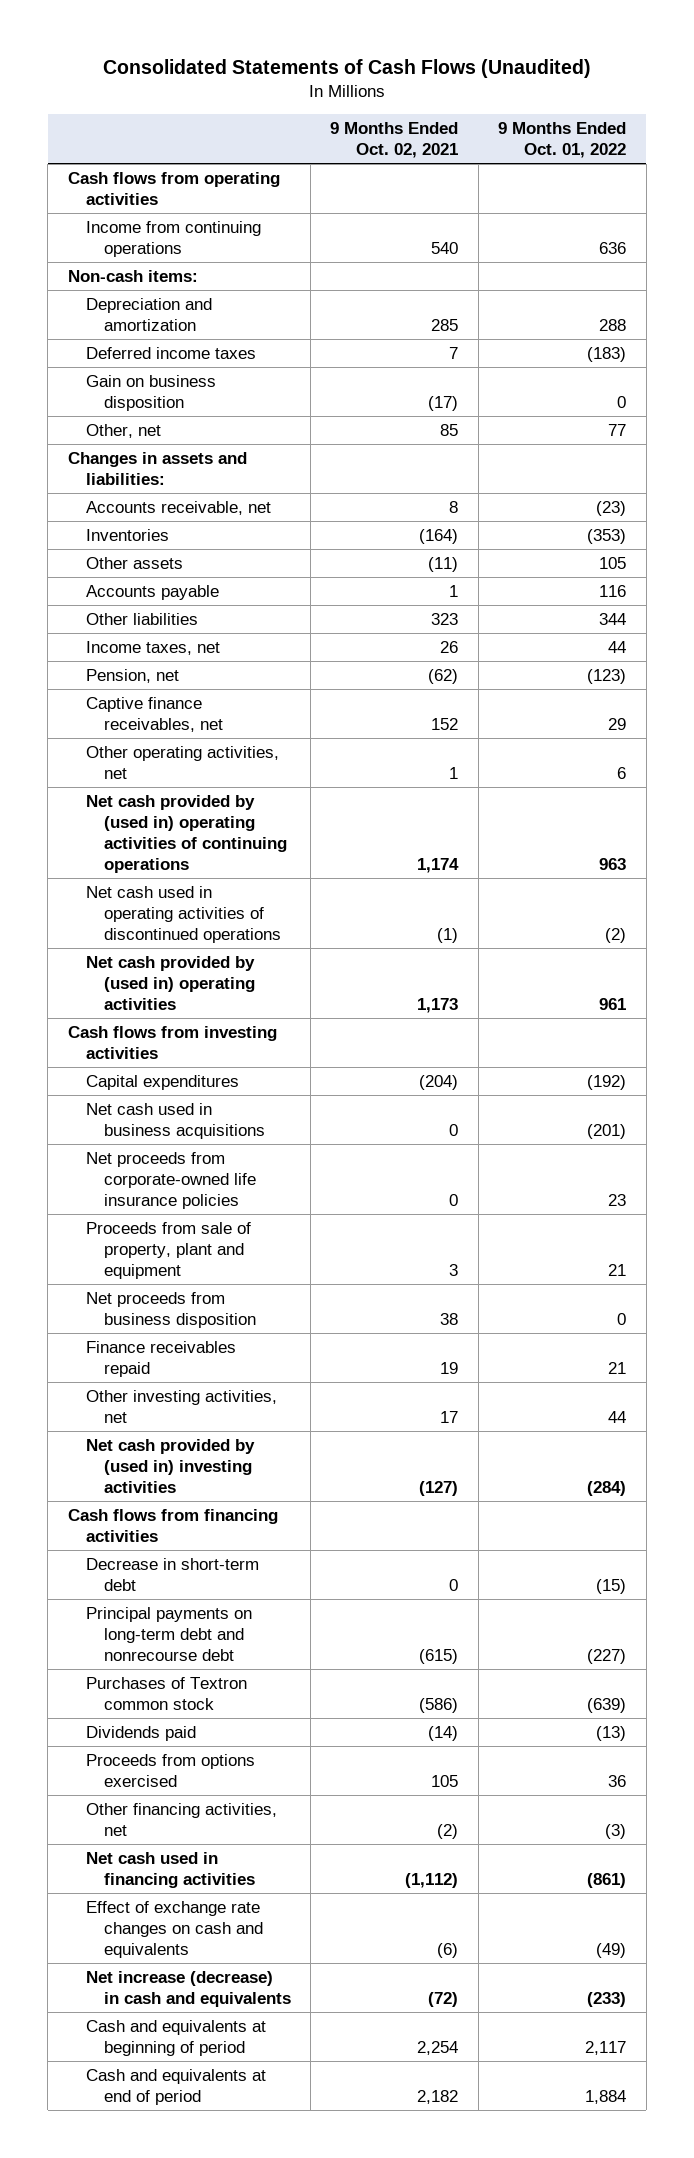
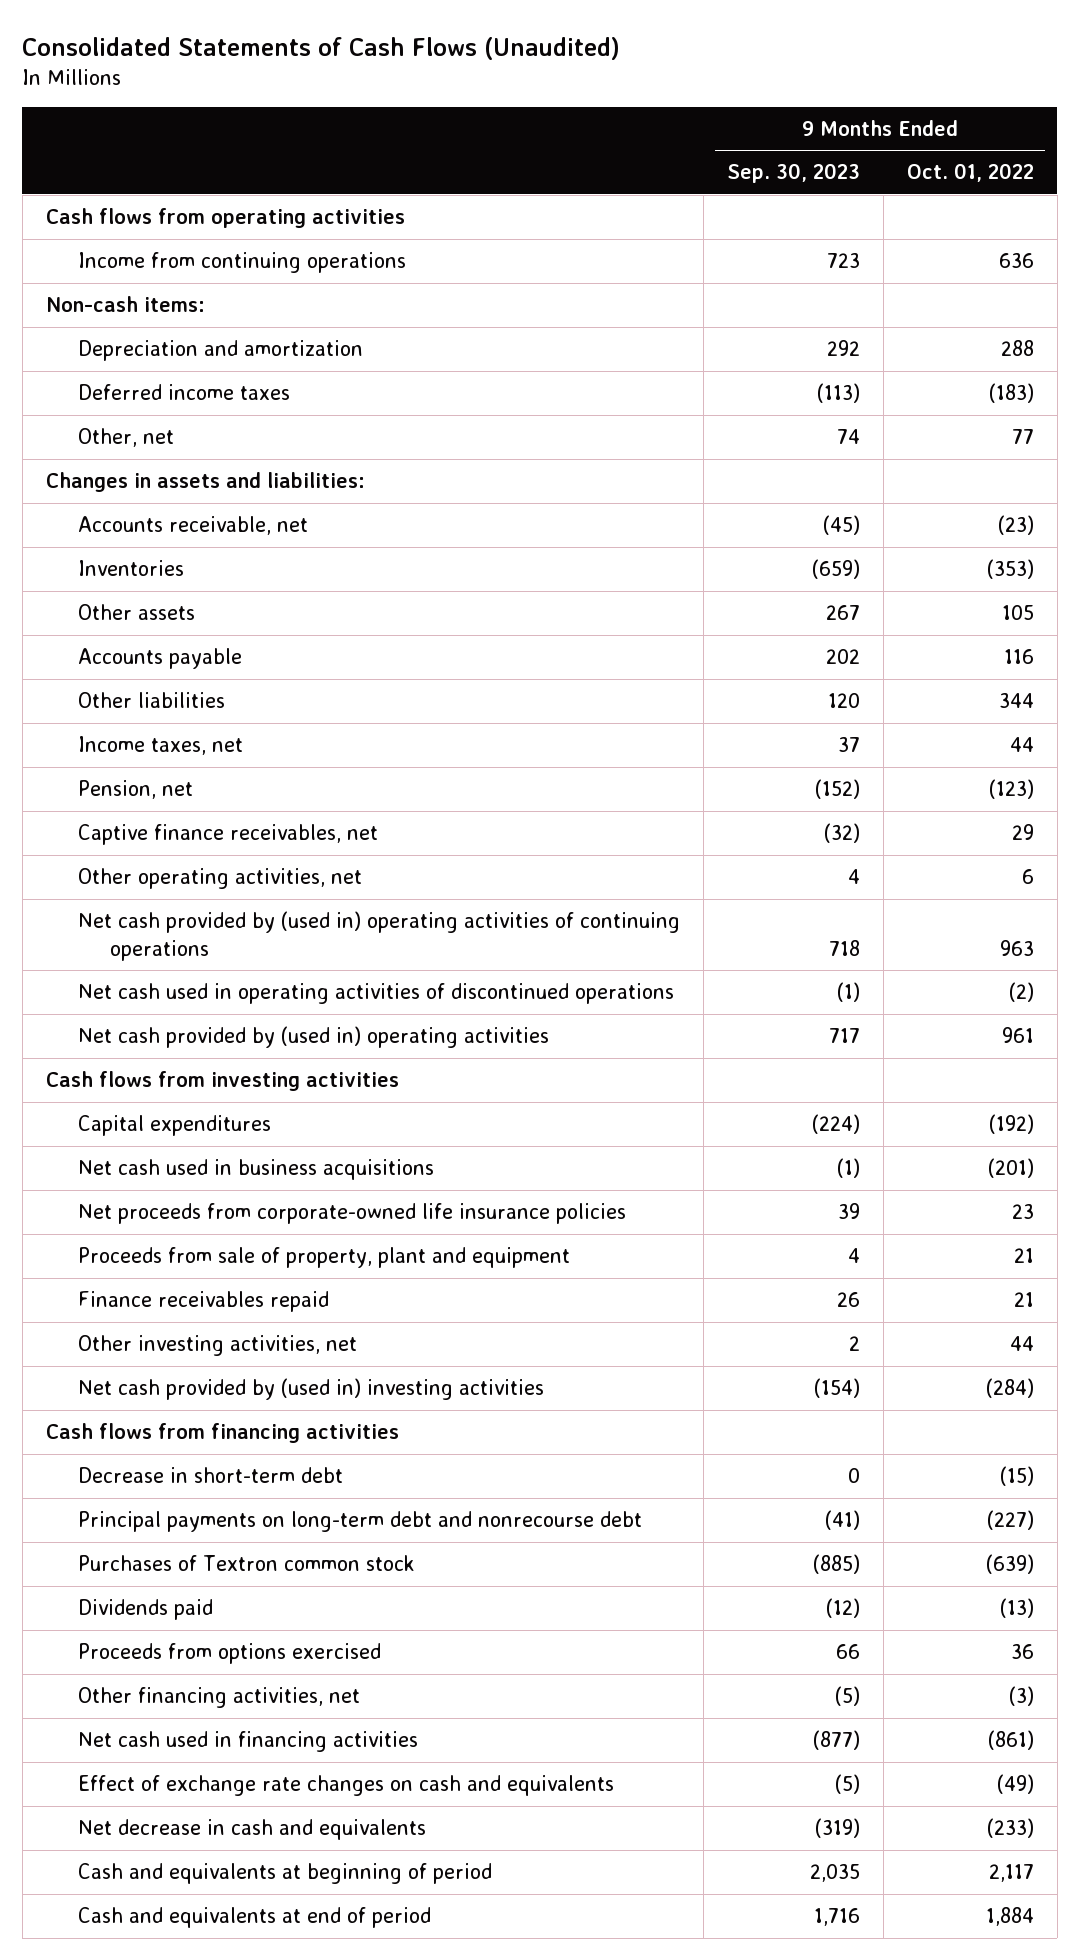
[330,122,459,159] 9 Months Ended Oct. 02, 2021 -> none
none -> [726,163,860,184] Sep. 30, 2023
[85,374,216,411] Gain on business disposition -> none
[85,1291,256,1328] Net proceeds from business disposition -> none
[85,1970,291,2007] Net increase (decrease) in cash and equivalents -> [77,1819,426,1841] Net decrease in cash and equivalents

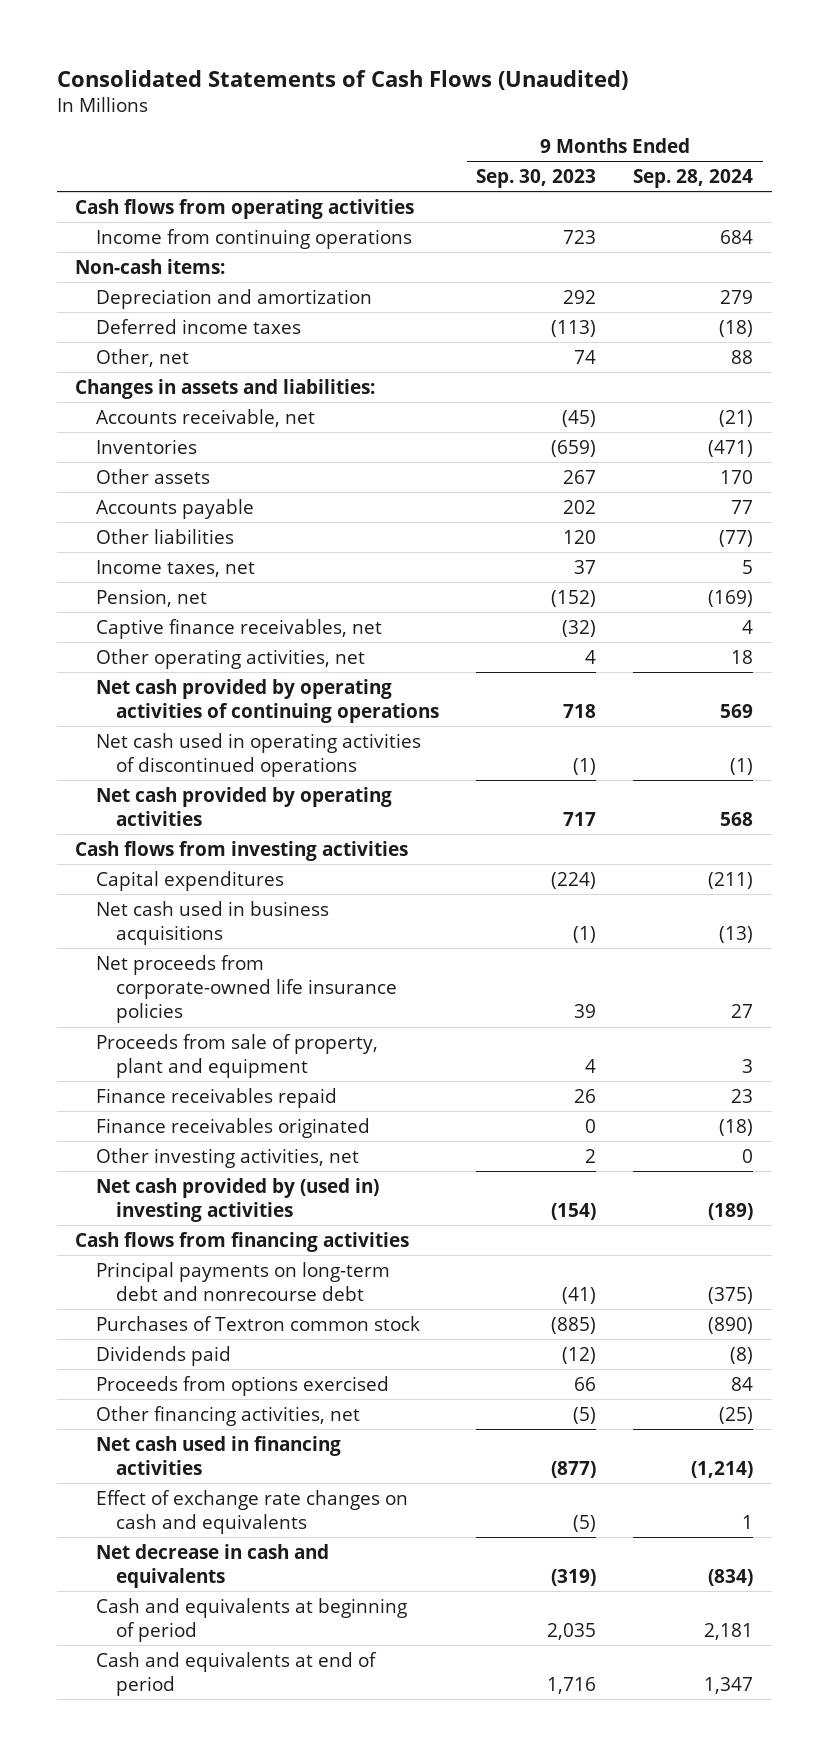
[906,163,1034,183] Oct. 01, 2022 -> none
none -> [633,169,754,189] Sep. 28, 2024
[77,911,680,961] Net cash provided by (used in) operating activities of continuing operations -> [95,678,440,724] Net cash provided by operating activities of continuing operations
[77,1026,549,1049] Net cash provided by (used in) operating activities -> [95,786,392,827] Net cash provided by operating activities
none -> [95,1117,370,1138] Finance receivables originated
[77,1467,343,1484] Decrease in short-term debt -> none

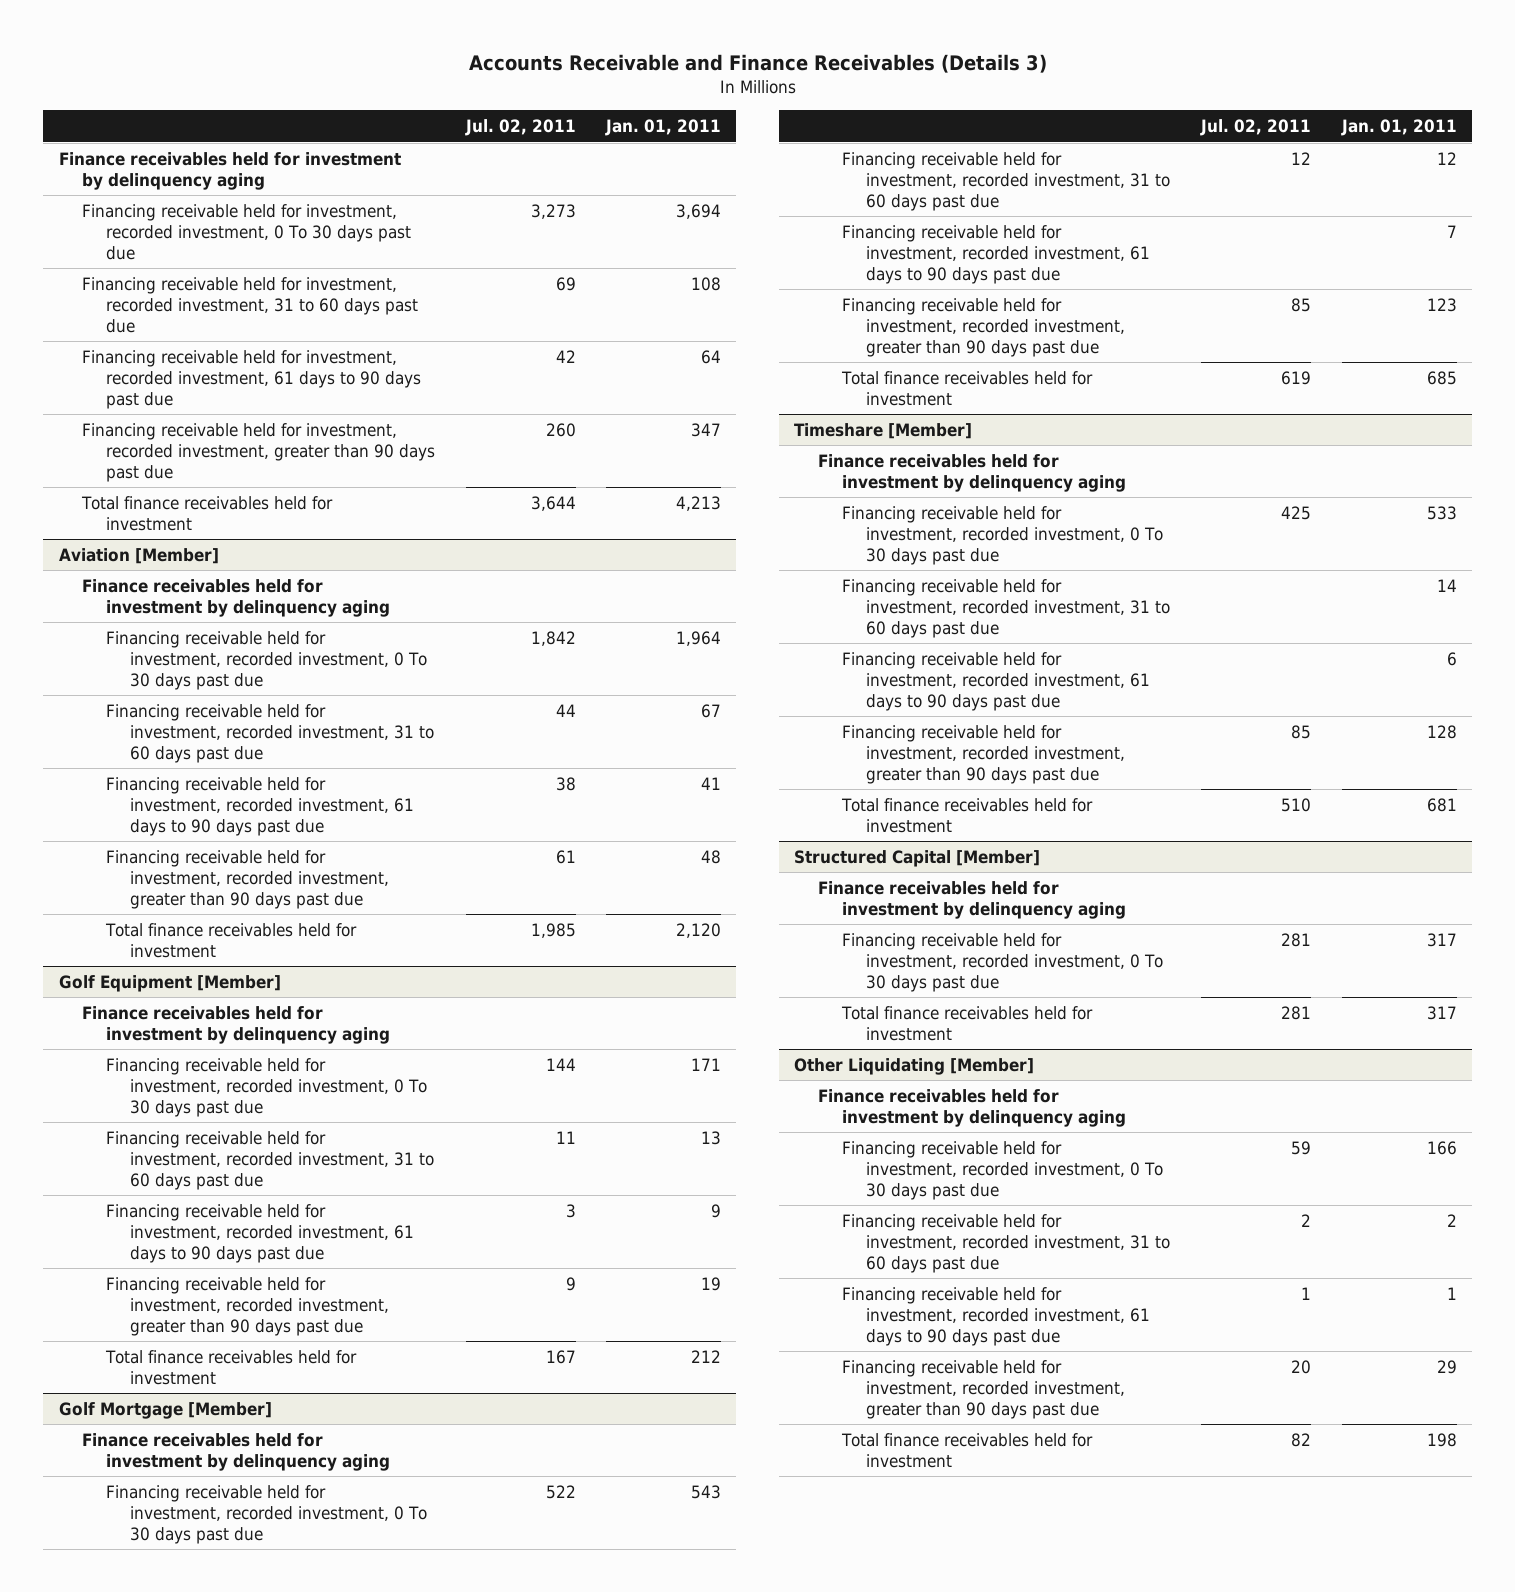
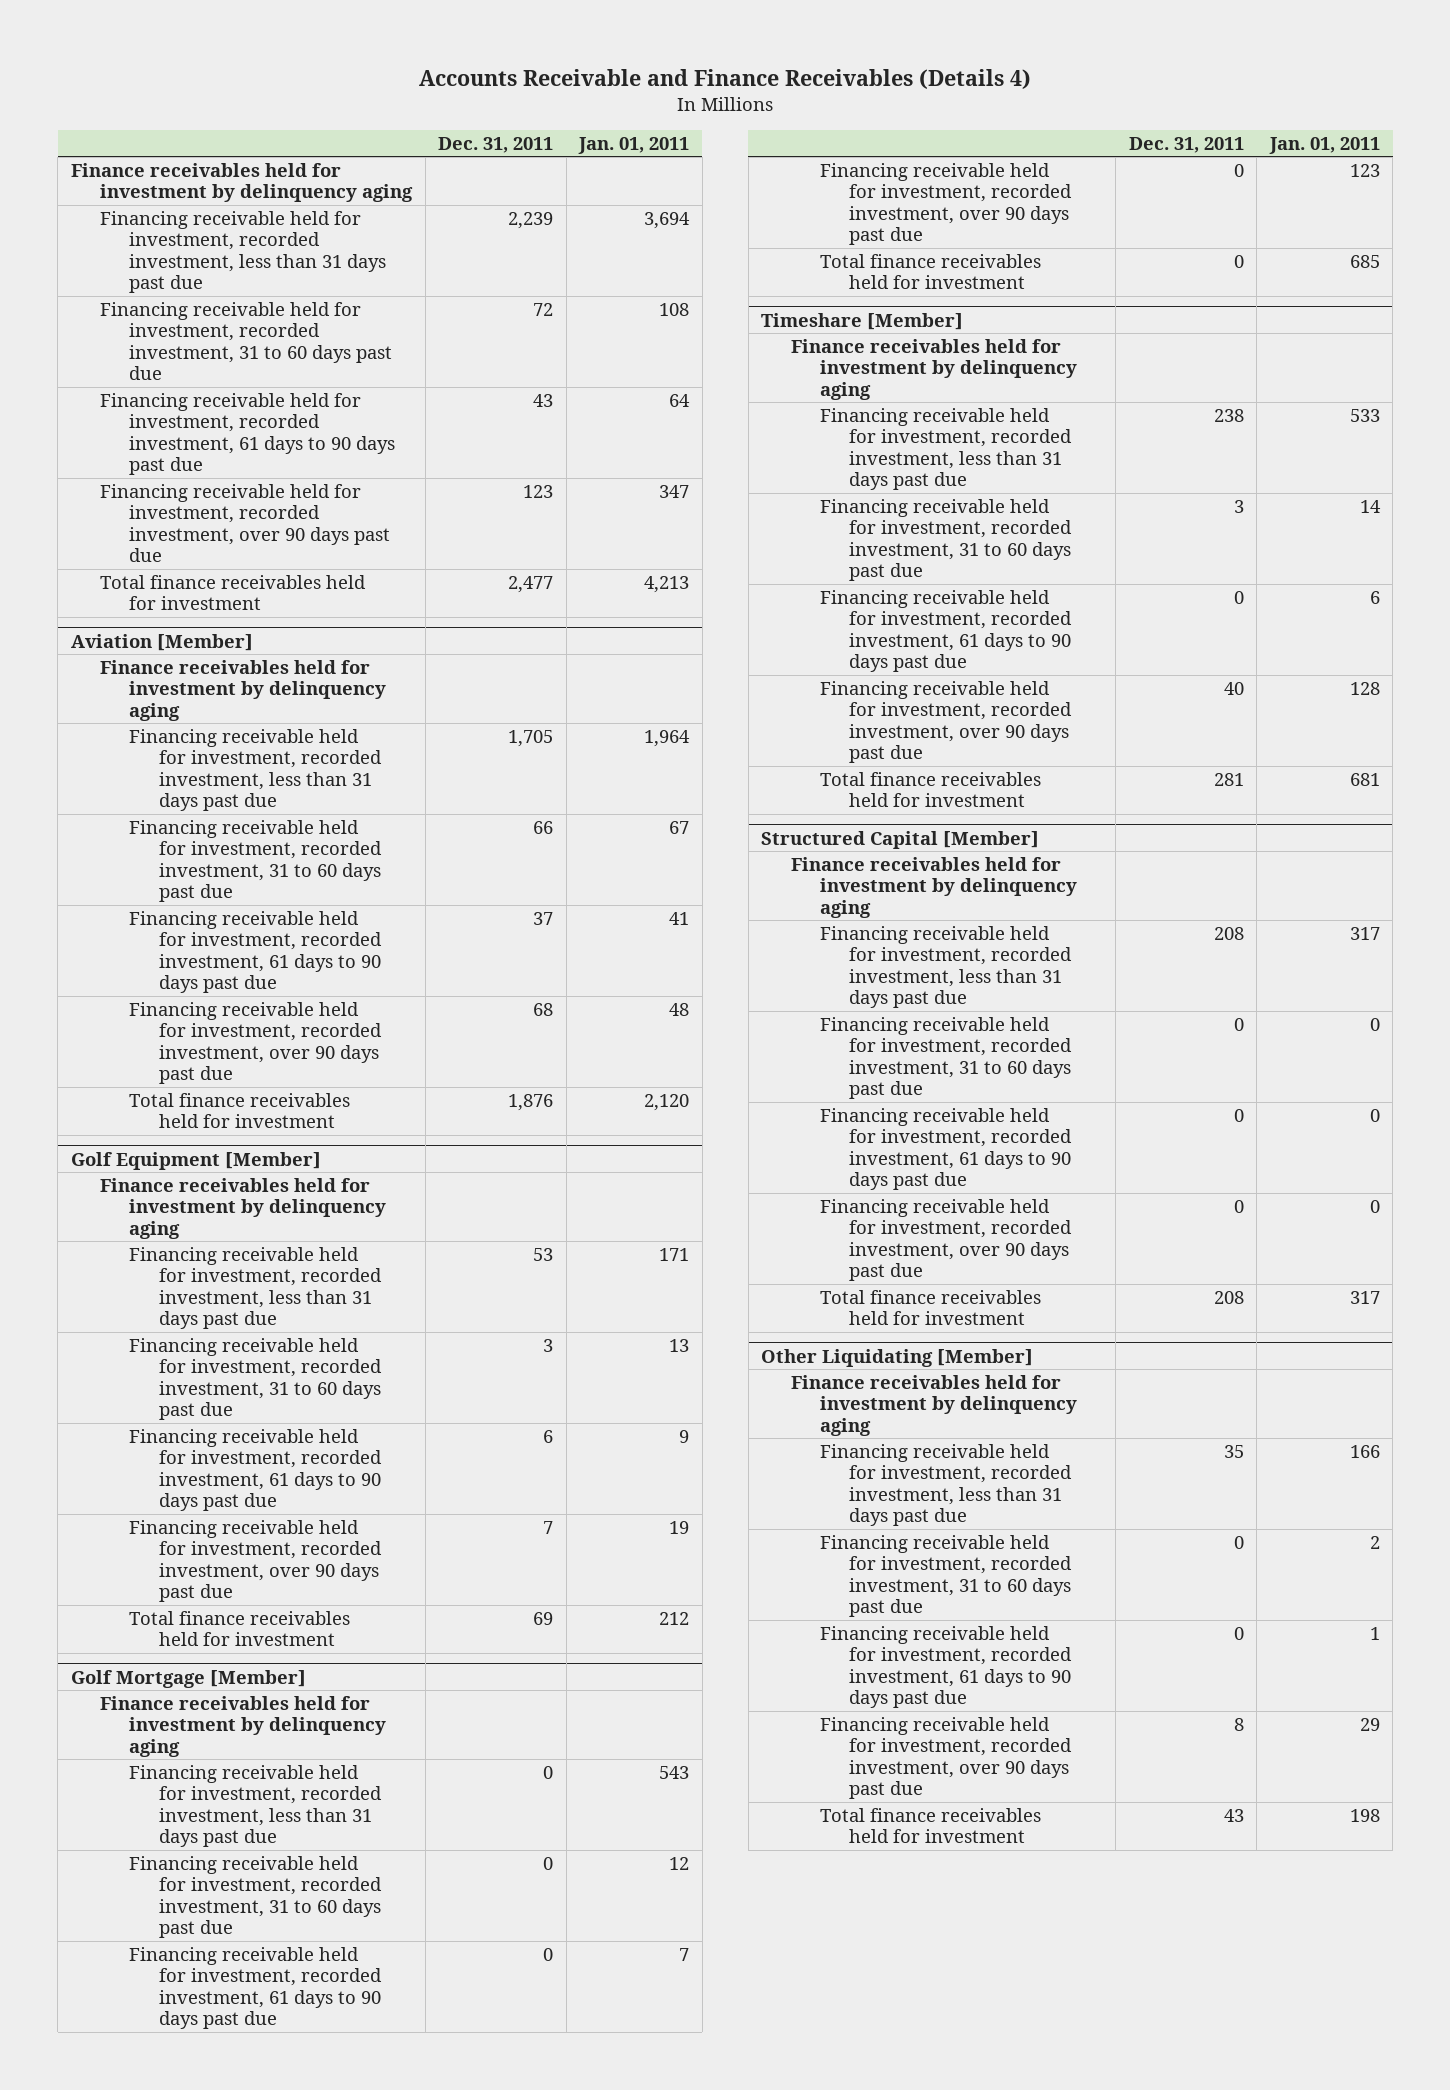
[468,54,1047,74] Accounts Receivable and Finance Receivables (Details 3) -> [419,69,1032,90] Accounts Receivable and Finance Receivables (Details 4)
[464,119,576,137] Jul. 02, 2011 -> none
none -> [438,136,554,153] Dec. 31, 2011
[82,203,412,260] Financing receivable held for investment, recorded investment, 0 To 30 days past due -> [100,210,387,294] Financing receivable held for investment, recorded investment, less than 31 days past due
[82,422,436,482] Financing receivable held for investment, recorded investment, greater than 90 days past due -> [100,483,391,563] Financing receivable held for investment, recorded investment, over 90 days past due
[106,630,428,690] Financing receivable held for investment, recorded investment, 0 To 30 days past due -> [129,728,382,812] Financing receivable held for investment, recorded investment, less than 31 days past due
[106,849,390,909] Financing receivable held for investment, recorded investment, greater than 90 days past due -> [129,1001,382,1085] Financing receivable held for investment, recorded investment, over 90 days past due
[106,1057,428,1117] Financing receivable held for investment, recorded investment, 0 To 30 days past due -> [129,1246,382,1330] Financing receivable held for investment, recorded investment, less than 31 days past due
[106,1276,390,1336] Financing receivable held for investment, recorded investment, greater than 90 days past due -> [129,1519,382,1603] Financing receivable held for investment, recorded investment, over 90 days past due
[106,1484,428,1544] Financing receivable held for investment, recorded investment, 0 To 30 days past due -> [129,1764,382,1848] Financing receivable held for investment, recorded investment, less than 31 days past due
[842,297,1125,357] Financing receivable held for investment, recorded investment, greater than 90 days past due -> [819,162,1073,246] Financing receivable held for investment, recorded investment, over 90 days past due
[842,505,1163,565] Financing receivable held for investment, recorded investment, 0 To 30 days past due -> [819,407,1073,491] Financing receivable held for investment, recorded investment, less than 31 days past due
[842,724,1125,784] Financing receivable held for investment, recorded investment, greater than 90 days past due -> [819,680,1073,764] Financing receivable held for investment, recorded investment, over 90 days past due
[842,932,1163,992] Financing receivable held for investment, recorded investment, 0 To 30 days past due -> [819,925,1073,1009] Financing receivable held for investment, recorded investment, less than 31 days past due
none -> [819,1016,1073,1100] Financing receivable held for investment, recorded investment, 31 to 60 days past due
none -> [819,1107,1073,1191] Financing receivable held for investment, recorded investment, 61 days to 90 days past due
none -> [819,1198,1073,1282] Financing receivable held for investment, recorded investment, over 90 days past due
[842,1140,1163,1200] Financing receivable held for investment, recorded investment, 0 To 30 days past due -> [819,1443,1073,1527] Financing receivable held for investment, recorded investment, less than 31 days past due
[842,1359,1125,1419] Financing receivable held for investment, recorded investment, greater than 90 days past due -> [819,1716,1073,1800] Financing receivable held for investment, recorded investment, over 90 days past due

